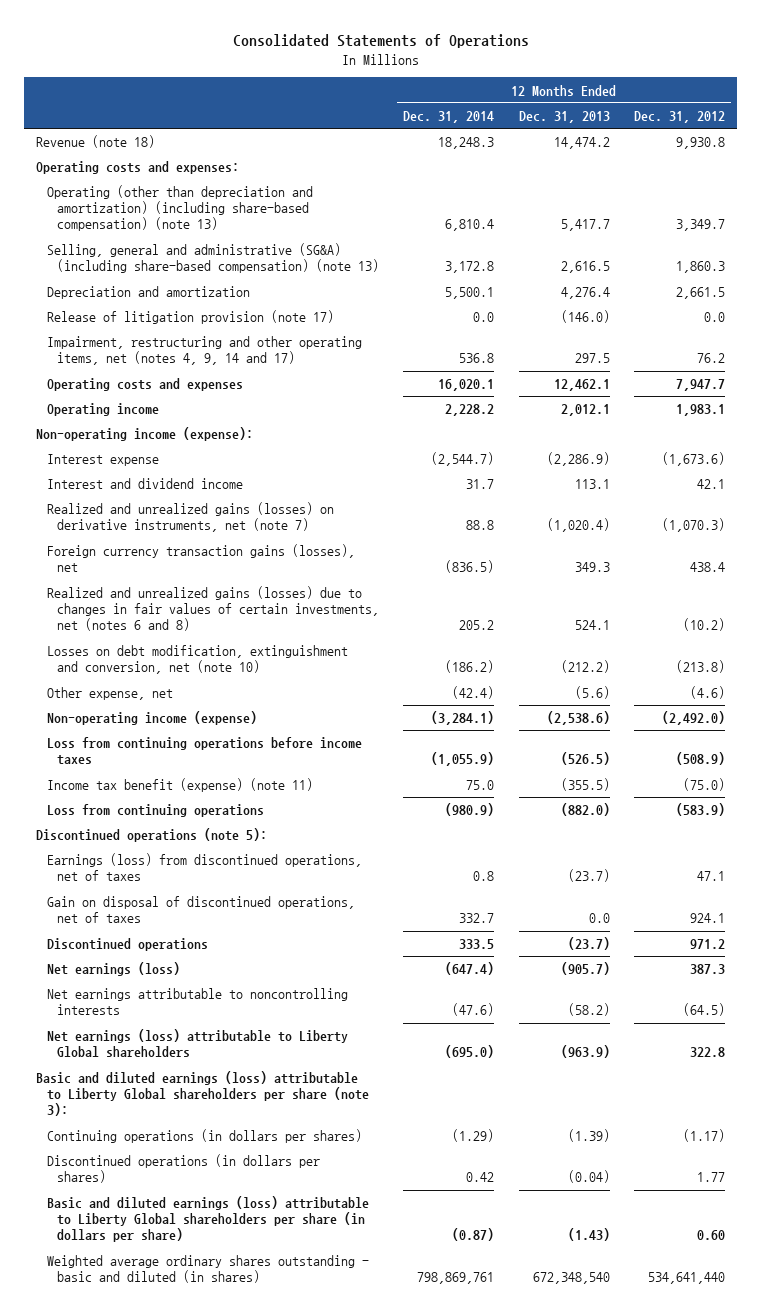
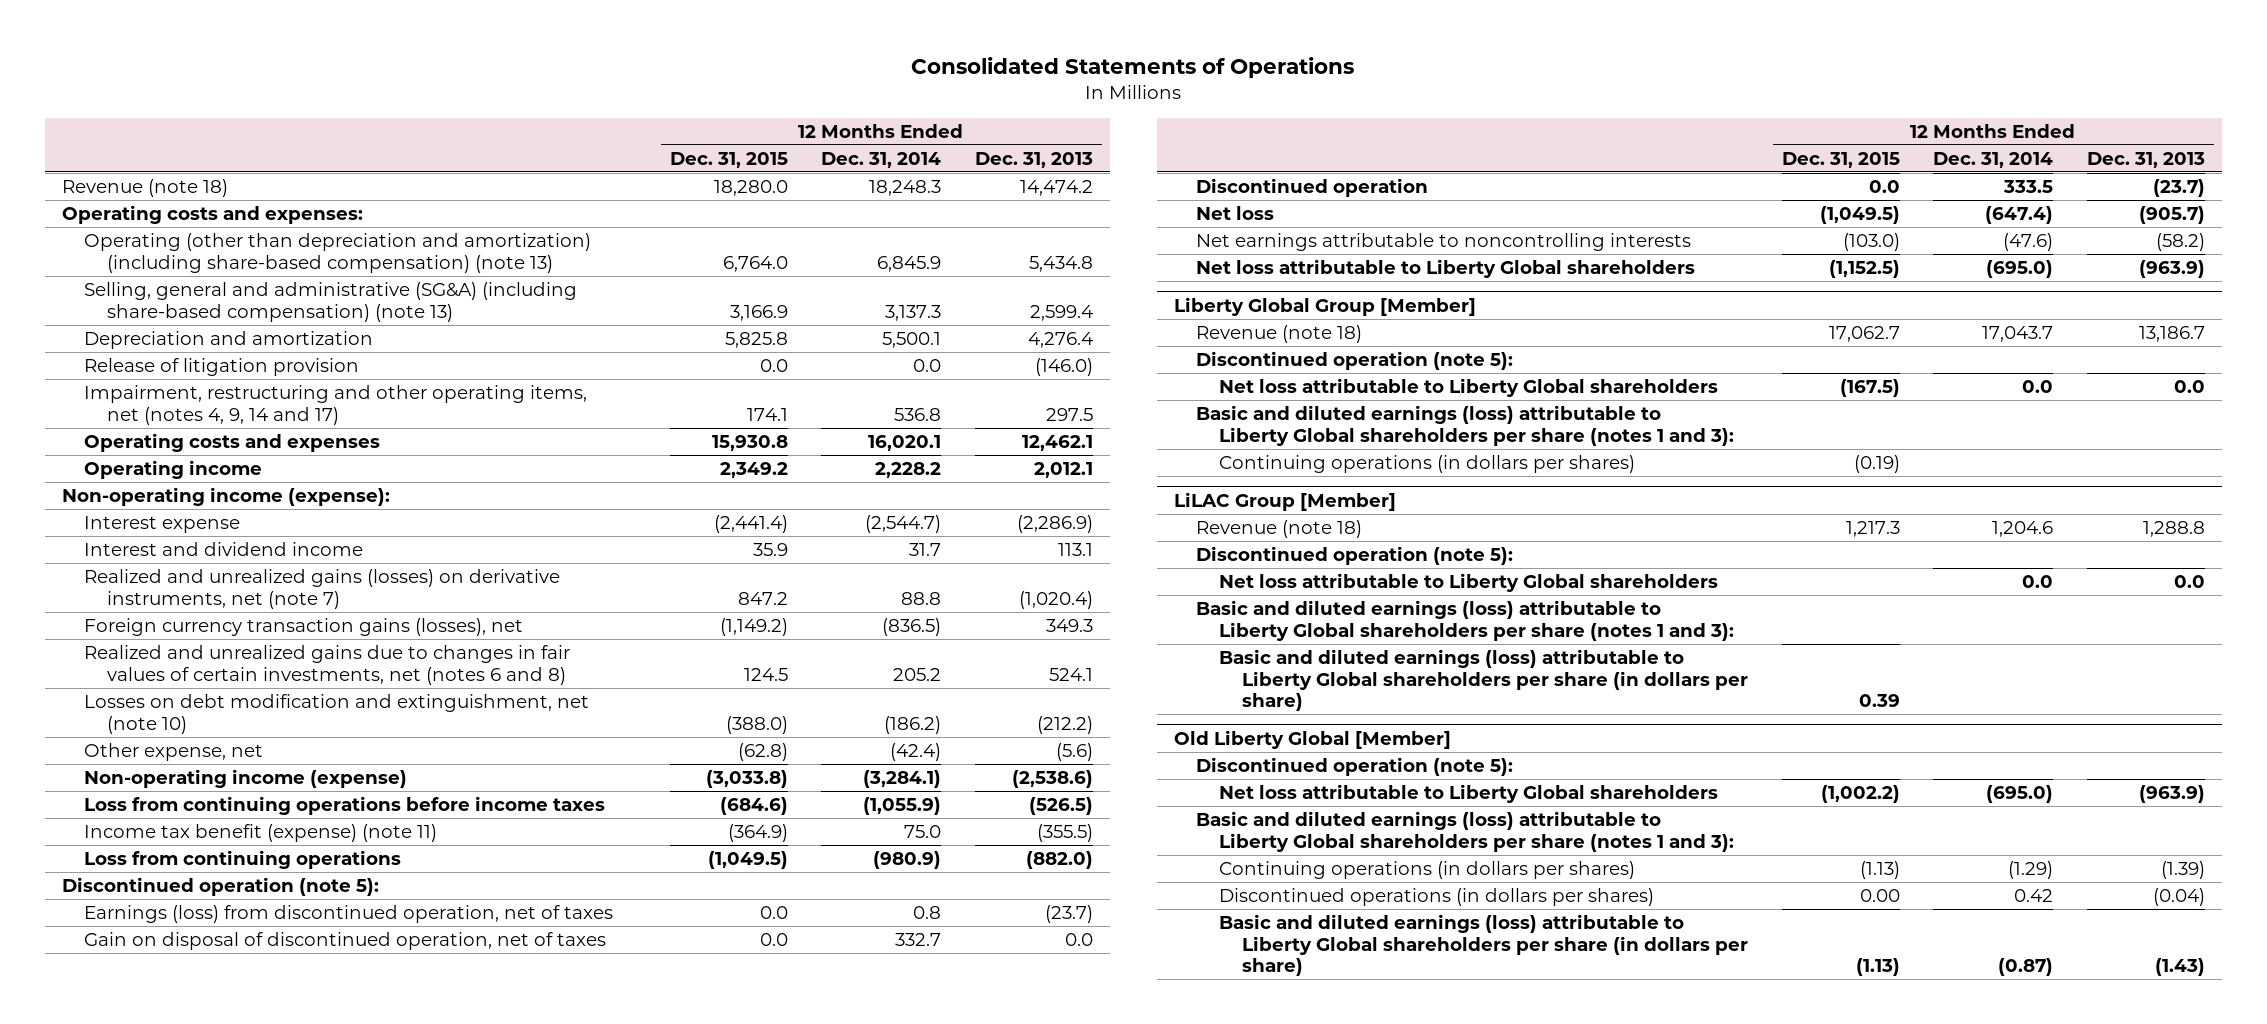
[634,110,726,123] Dec. 31, 2012 -> none
none -> [669,151,788,168] Dec. 31, 2015
[445,219,495,232] 6,810.4 -> [877,255,942,272] 6,845.9
[560,219,610,232] 5,417.7 -> [1029,255,1094,272] 5,434.8
[445,261,495,274] 3,172.8 -> [885,304,942,321] 3,137.3
[560,261,610,274] 2,616.5 -> [1030,304,1094,321] 2,599.4
[46,310,334,325] Release of litigation provision (note 17) -> [84,358,360,377] Release of litigation provision
[46,586,380,632] Realized and unrealized gains (losses) due to changes in fair values of certain investments, net (notes 6 and 8) -> [84,645,571,685] Realized and unrealized gains due to changes in fair values of certain investments, net (notes 6 and 8)
[46,645,348,675] Losses on debt modification, extinguishment and conversion, net (note 10) -> [84,694,590,734] Losses on debt modification and extinguishment, net (note 10)
[36,828,268,843] Discontinued operations (note 5): -> [61,877,379,897] Discontinued operation (note 5):
[46,853,362,882] Earnings (loss) from discontinued operations, net of taxes -> [84,905,614,924] Earnings (loss) from discontinued operation, net of taxes
[46,896,355,924] Gain on disposal of discontinued operations, net of taxes -> [84,932,607,951] Gain on disposal of discontinued operation, net of taxes
[46,938,208,952] Discontinued operations -> [1196,178,1429,198] Discontinued operation
[46,962,180,977] Net earnings (loss) -> [1196,206,1275,221] Net loss
[46,1029,348,1058] Net earnings (loss) attributable to Liberty Global shareholders -> [1196,259,1696,279] Net loss attributable to Liberty Global shareholders
none -> [1173,296,1476,316] Liberty Global Group [Member]
none -> [1196,325,1363,344] Revenue (note 18)
none -> [1196,351,1514,371] Discontinued operation (note 5):
none -> [1219,378,1719,398] Net loss attributable to Liberty Global shareholders
[36,1071,369,1117] Basic and diluted earnings (loss) attributable to Liberty Global shareholders per share (note 3): -> [1196,405,1735,446] Basic and diluted earnings (loss) attributable to Liberty Global shareholders per share (notes 1 and 3):
none -> [1219,455,1636,474] Continuing operations (in dollars per shares)
none -> [1173,491,1396,511] LiLAC Group [Member]
none -> [1196,520,1363,539] Revenue (note 18)
none -> [1196,546,1514,566] Discontinued operation (note 5):
none -> [1219,573,1719,593] Net loss attributable to Liberty Global shareholders
none -> [1196,600,1735,641] Basic and diluted earnings (loss) attributable to Liberty Global shareholders per share (notes 1 and 3):
none -> [1219,649,1748,712] Basic and diluted earnings (loss) attributable to Liberty Global shareholders per share (in dollars per share)
none -> [1173,729,1451,749] Old Liberty Global [Member]
none -> [1196,757,1514,777] Discontinued operation (note 5):
none -> [1219,784,1719,804] Net loss attributable to Liberty Global shareholders
none -> [1196,811,1735,852] Basic and diluted earnings (loss) attributable to Liberty Global shareholders per share (notes 1 and 3):
[46,1255,369,1284] Weighted average ordinary shares outstanding - basic and diluted (in shares) -> none

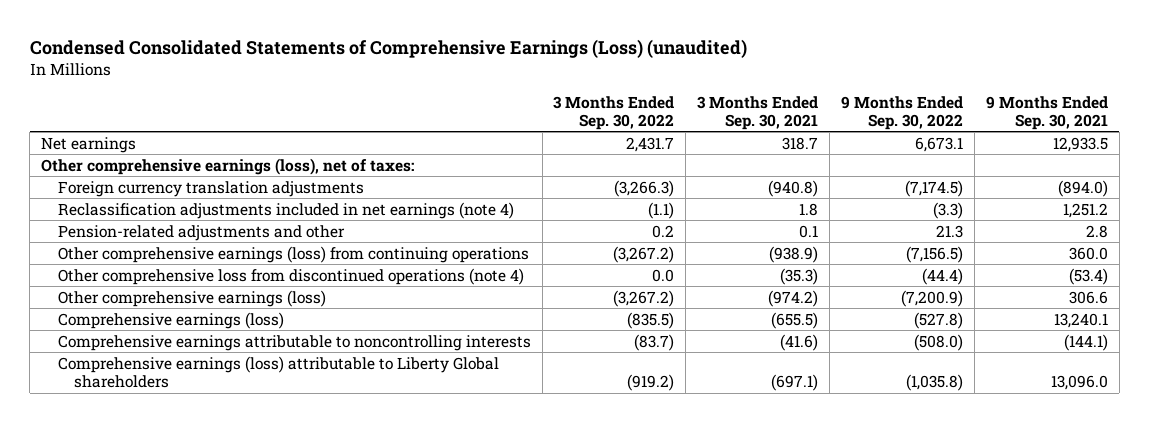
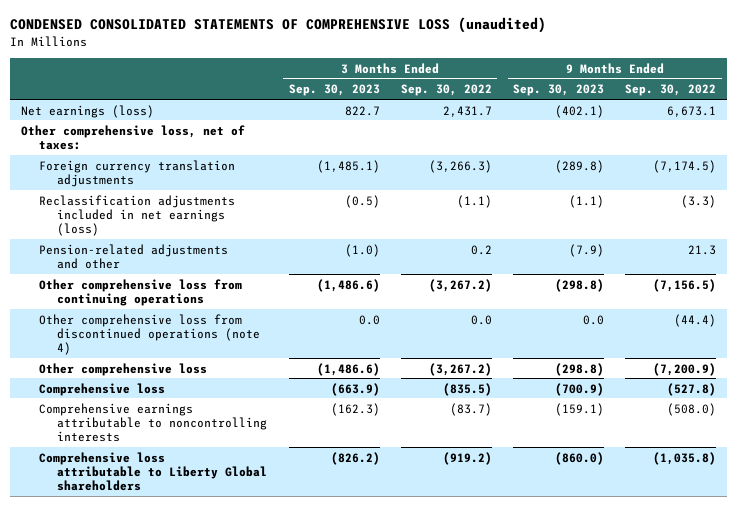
[29,38,747,58] Condensed Consolidated Statements of Comprehensive Earnings (Loss) (unaudited) -> [10,17,547,34] CONDENSED CONSOLIDATED STATEMENTS OF COMPREHENSIVE LOSS (unaudited)
[697,95,819,130] 3 Months Ended Sep. 30, 2021 -> none
[985,95,1108,130] 9 Months Ended Sep. 30, 2021 -> none
none -> [288,84,380,97] Sep. 30, 2023
none -> [513,84,605,97] Sep. 30, 2023
[41,136,137,153] Net earnings -> [21,104,155,118] Net earnings (loss)
[41,157,415,175] Other comprehensive earnings (loss), net of taxes: -> [21,124,246,150] Other comprehensive loss, net of taxes:
[57,201,514,219] Reclassification adjustments included in net earnings (note 4) -> [39,194,236,237] Reclassification adjustments included in net earnings (loss)
[57,245,529,263] Other comprehensive earnings (loss) from continuing operations -> [39,278,243,306] Other comprehensive loss from continuing operations
[57,289,326,307] Other comprehensive earnings (loss) -> [39,362,208,376] Other comprehensive loss
[57,311,284,329] Comprehensive earnings (loss) -> [39,382,166,396] Comprehensive loss
[57,355,499,389] Comprehensive earnings (loss) attributable to Liberty Global shareholders -> [39,451,268,492] Comprehensive loss attributable to Liberty Global shareholders

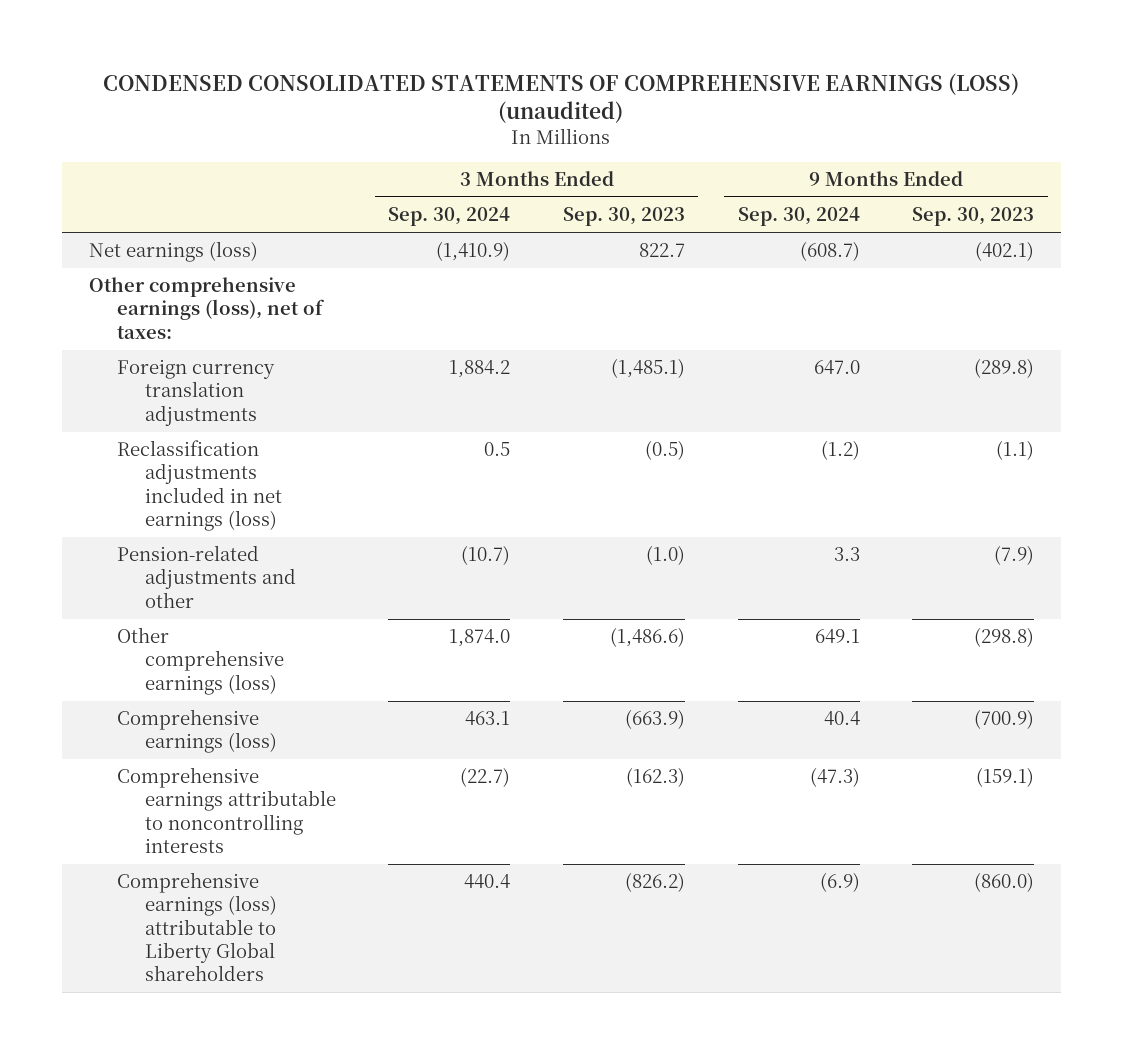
[10,17,547,34] CONDENSED CONSOLIDATED STATEMENTS OF COMPREHENSIVE LOSS (unaudited) -> [103,72,1020,123] CONDENSED CONSOLIDATED STATEMENTS OF COMPREHENSIVE EARNINGS (LOSS) (unaudited)
[400,84,492,97] Sep. 30, 2022 -> none
[625,84,717,97] Sep. 30, 2022 -> none
none -> [388,207,511,227] Sep. 30, 2024
none -> [737,207,860,227] Sep. 30, 2024
[21,124,246,150] Other comprehensive loss, net of taxes: -> [88,277,325,339] Other comprehensive earnings (loss), net of taxes:
[39,278,243,306] Other comprehensive loss from continuing operations -> none
[39,313,261,356] Other comprehensive loss from discontinued operations (note 4) -> none
[39,362,208,376] Other comprehensive loss -> [116,627,284,695] Other comprehensive earnings (loss)
[39,382,166,396] Comprehensive loss -> [116,709,277,754] Comprehensive earnings (loss)
[39,451,268,492] Comprehensive loss attributable to Liberty Global shareholders -> [116,872,277,982] Comprehensive earnings (loss) attributable to Liberty Global shareholders

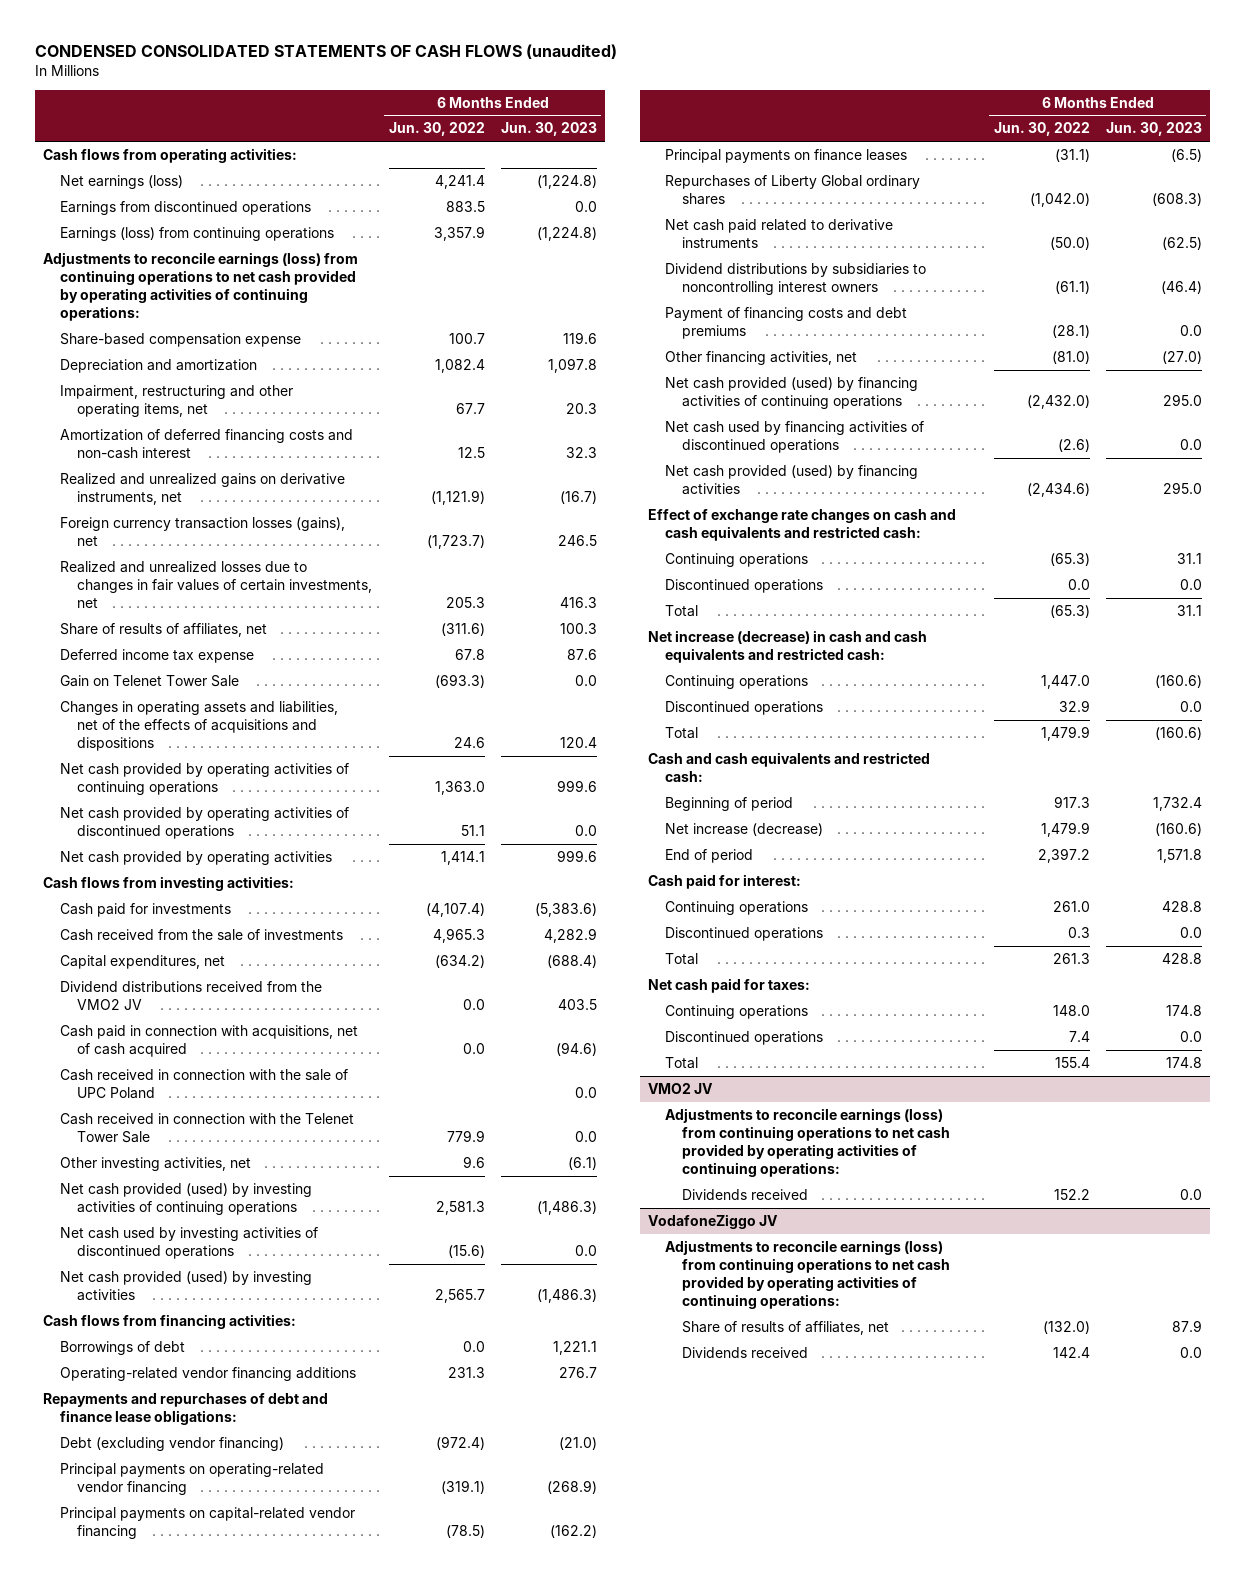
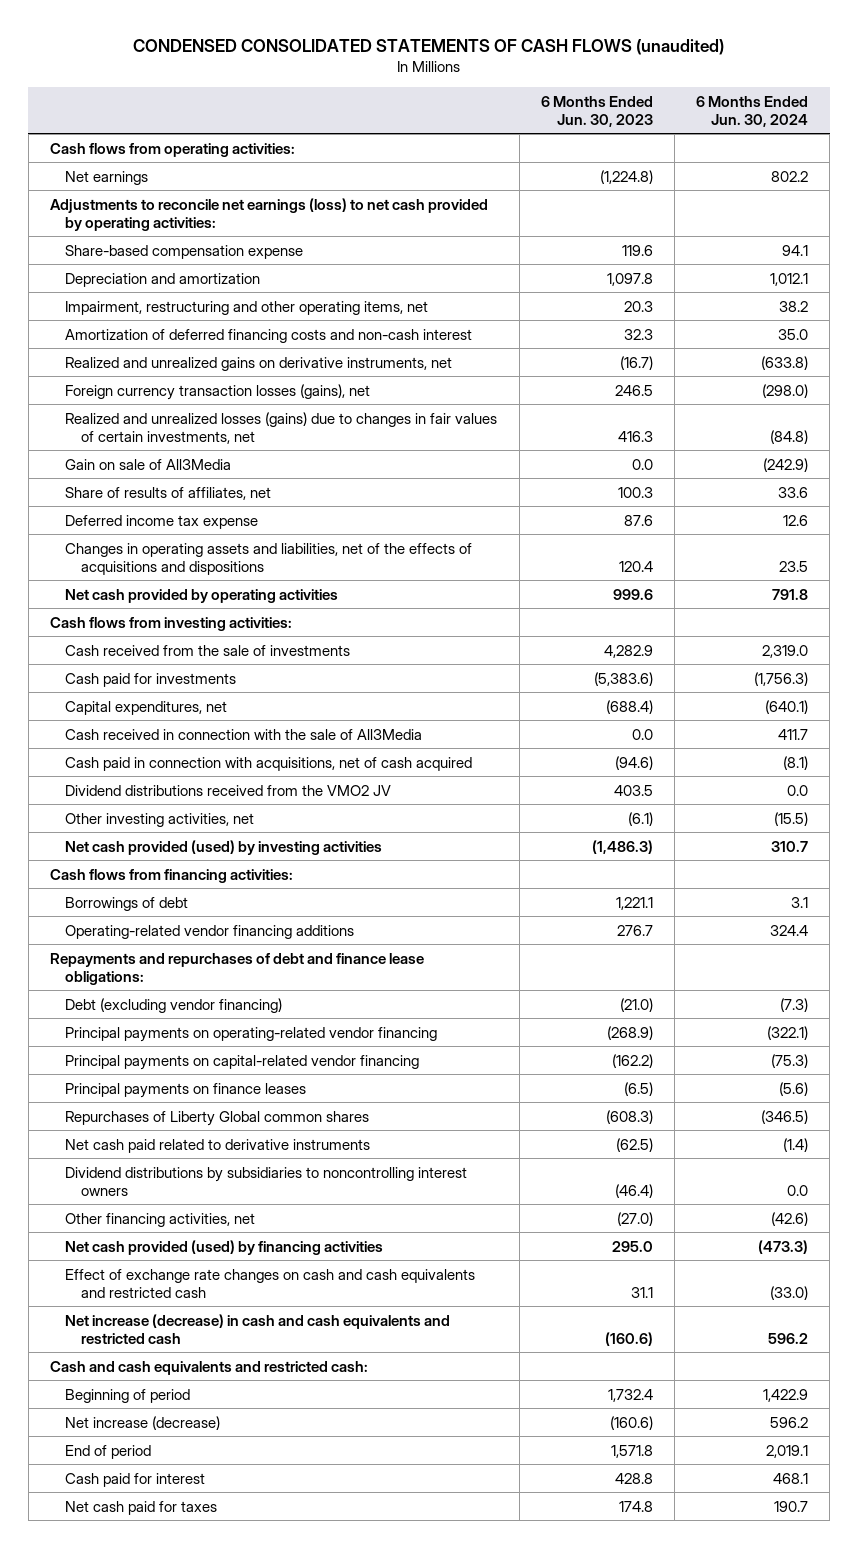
[388,122,485,137] Jun. 30, 2022 -> none
none -> [696,95,809,127] 6 Months Ended Jun. 30, 2024
[60,200,312,215] Earnings from discontinued operations -> none
[60,226,335,241] Earnings (loss) from continuing operations -> none
[60,174,184,189] Net earnings (loss) -> [65,170,149,185] Net earnings
[43,251,359,322] Adjustments to reconcile earnings (loss) from continuing operations to net cash provided by operating activities of continuing operations: -> [50,197,489,231] Adjustments to reconcile net earnings (loss) to net cash provided by operating activities:
[60,560,373,609] Realized and unrealized losses due to changes in fair values of certain investments, net -> [65,411,498,444] Realized and unrealized losses (gains) due to changes in fair values of certain investments, net
none -> [65,458,232,470] Gain on sale of All3Media
[60,674,240,687] Gain on Telenet Tower Sale -> none
[60,762,350,796] Net cash provided by operating activities of continuing operations -> none
[60,806,350,840] Net cash provided by operating activities of discontinued operations -> none
[60,902,232,917] Cash paid for investments -> [65,672,237,687] Cash paid for investments
none -> [65,728,423,740] Cash received in connection with the sale of All3Media
[60,1068,349,1100] Cash received in connection with the sale of UPC Poland -> none
[60,1112,355,1144] Cash received in connection with the Telenet Tower Sale -> none
[60,980,323,1011] Dividend distributions received from the VMO2 JV -> [65,784,392,796] Dividend distributions received from the VMO2 JV
[60,1182,313,1216] Net cash provided (used) by investing activities of continuing operations -> none
[60,1226,319,1260] Net cash used by investing activities of discontinued operations -> none
[665,174,921,206] Repurchases of Liberty Global ordinary shares -> [65,1110,370,1126] Repurchases of Liberty Global common shares
[665,306,908,340] Payment of financing costs and debt premiums -> none
[665,376,919,410] Net cash provided (used) by financing activities of continuing operations -> none
[665,420,925,454] Net cash used by financing activities of discontinued operations -> none
[648,508,957,542] Effect of exchange rate changes on cash and cash equivalents and restricted cash: -> none
[665,552,809,567] Continuing operations -> none
[665,578,824,593] Discontinued operations -> none
[648,629,928,664] Net increase (decrease) in cash and cash equivalents and restricted cash: -> none
[665,674,809,689] Continuing operations -> none
[665,700,824,715] Discontinued operations -> none
[665,604,699,617] Total -> [65,1268,476,1298] Effect of exchange rate changes on cash and cash equivalents and restricted cash
[665,726,699,739] Total -> [65,1313,451,1344] Net increase (decrease) in cash and cash equivalents and restricted cash
[648,873,802,889] Cash paid for interest: -> none
[665,900,809,915] Continuing operations -> none
[665,926,824,941] Discontinued operations -> none
[648,977,811,993] Net cash paid for taxes: -> none
[665,1004,809,1019] Continuing operations -> none
[665,1030,824,1045] Discontinued operations -> none
[648,1082,714,1094] VMO2 JV -> none
[665,1107,951,1178] Adjustments to reconcile earnings (loss) from continuing operations to net cash provided by operating activities of continuing operations: -> none
[682,1188,809,1200] Dividends received -> none
[648,1213,779,1229] VodafoneZiggo JV -> none
[665,1239,951,1310] Adjustments to reconcile earnings (loss) from continuing operations to net cash provided by operating activities of continuing operations: -> none
[682,1320,890,1335] Share of results of affiliates, net -> none
[682,1346,809,1358] Dividends received -> none
[665,952,699,965] Total -> [65,1472,206,1487] Cash paid for interest
[665,1056,699,1069] Total -> [65,1500,218,1515] Net cash paid for taxes

